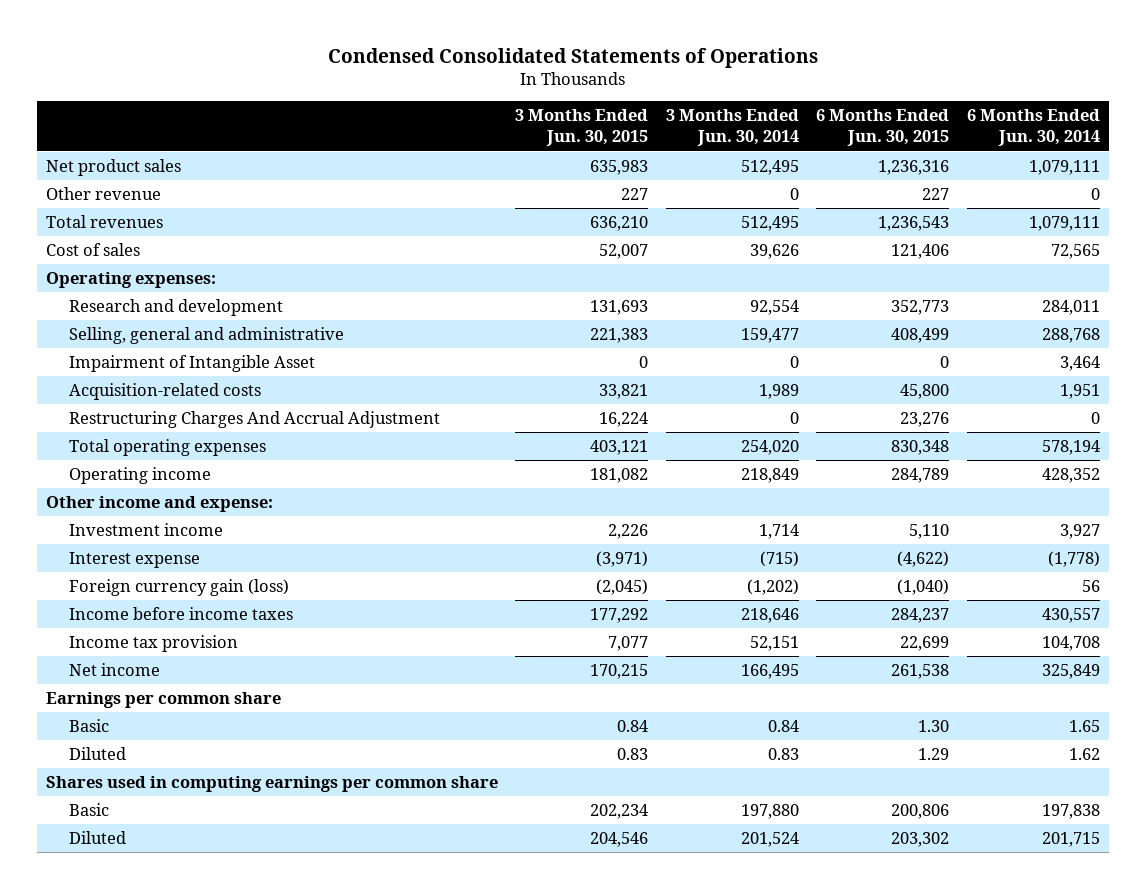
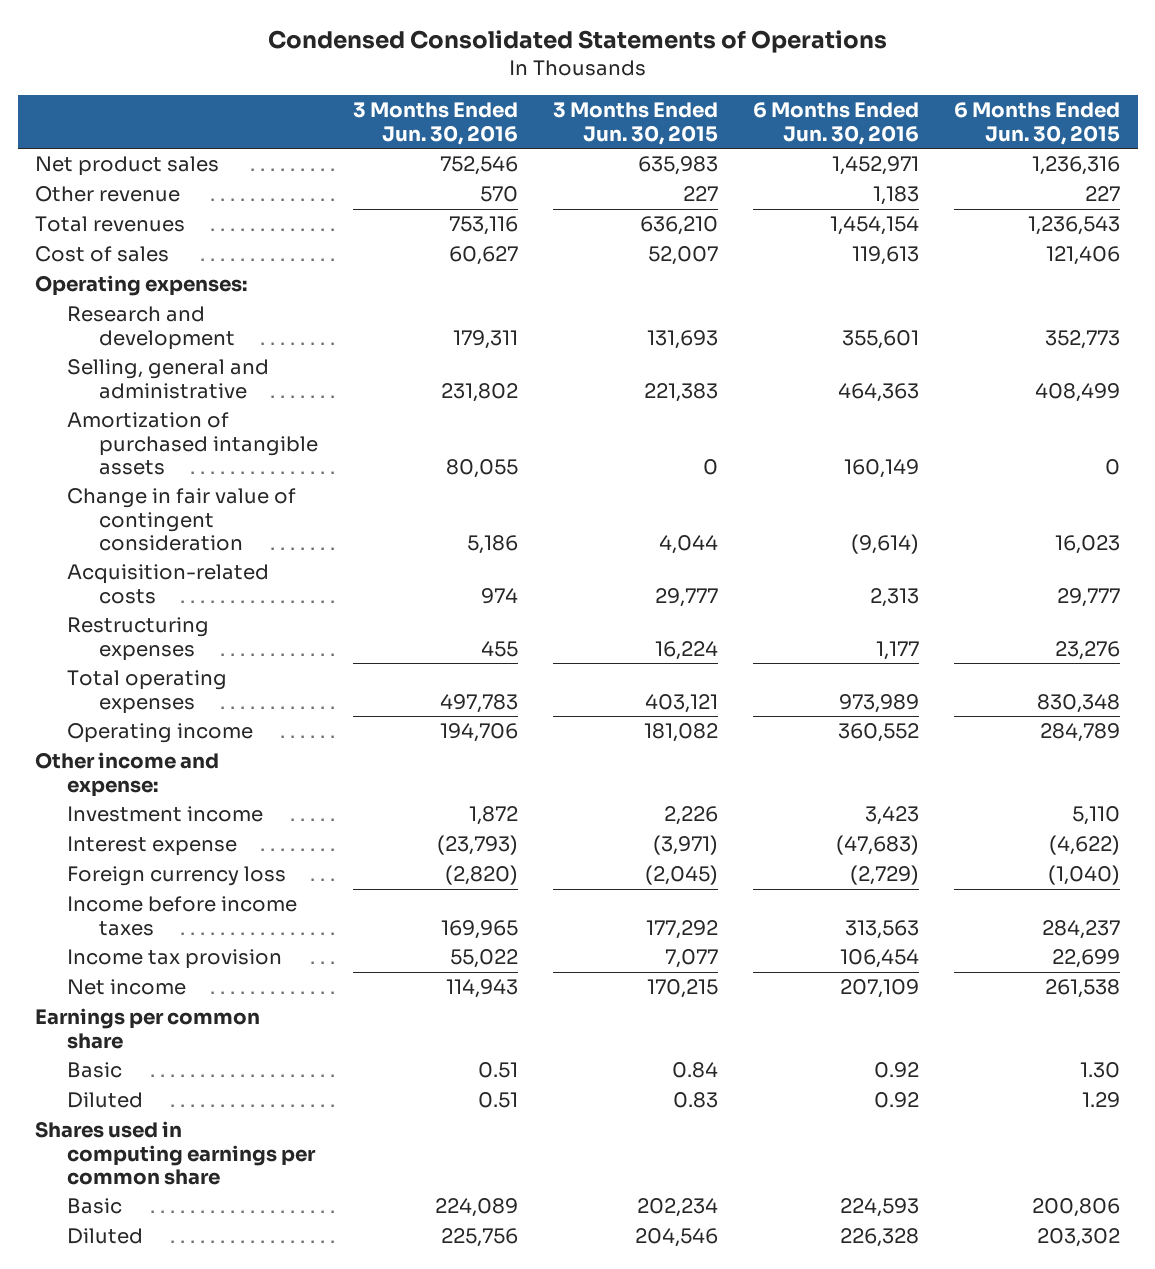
[665,109,799,147] 3 Months Ended Jun. 30, 2014 -> none
[967,109,1101,147] 6 Months Ended Jun. 30, 2014 -> none
none -> [352,102,518,145] 3 Months Ended Jun. 30, 2016
none -> [753,102,920,145] 6 Months Ended Jun. 30, 2016
[68,355,315,373] Impairment of Intangible Asset -> [66,412,318,475] Amortization of purchased intangible assets
none -> [66,488,296,551] Change in fair value of contingent consideration
[599,384,649,400] 33,821 -> [654,587,718,607] 29,777
[900,384,950,400] 45,800 -> [1057,587,1121,607] 29,777
[68,411,440,429] Restructuring Charges And Accrual Adjustment -> [66,617,209,661] Restructuring expenses
[68,579,289,597] Foreign currency gain (loss) -> [66,866,286,887] Foreign currency loss

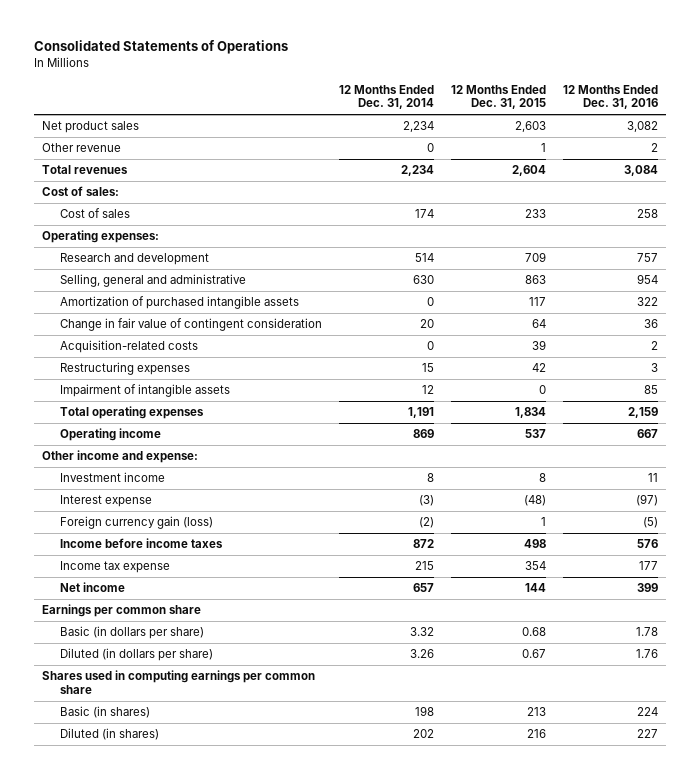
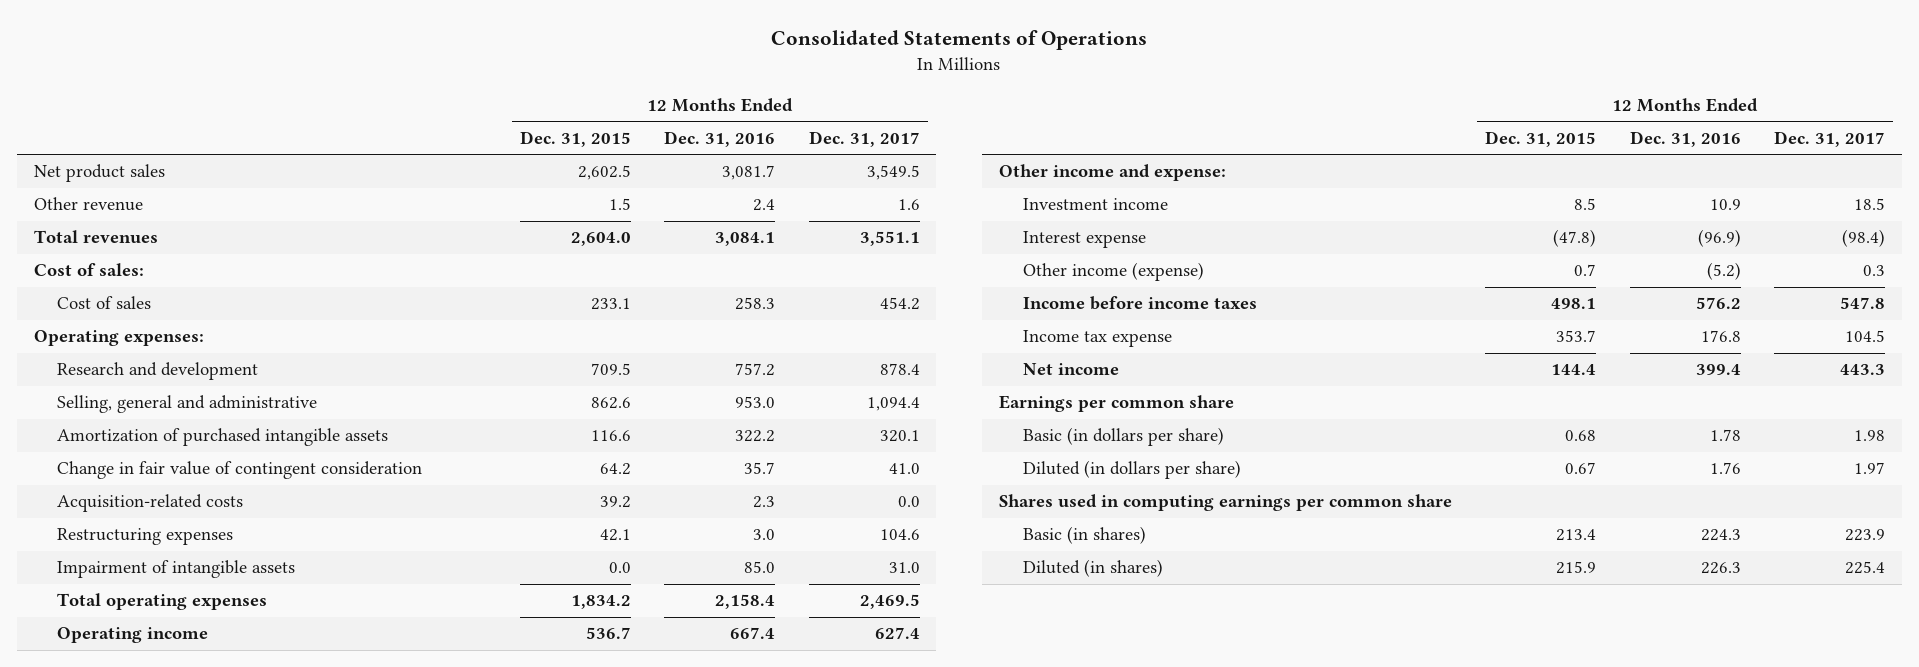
[338,84,434,110] 12 Months Ended Dec. 31, 2014 -> none
none -> [808,130,920,147] Dec. 31, 2017
[514,121,546,133] 2,603 -> [577,165,631,181] 2,602.5
[626,121,658,133] 3,082 -> [722,165,776,181] 3,081.7
[540,143,546,153] 1 -> [608,198,631,211] 1.5
[650,143,658,153] 2 -> [753,199,776,212] 2.4
[511,165,546,177] 2,604 -> [570,232,631,247] 2,604.0
[623,165,658,177] 3,084 -> [715,232,776,247] 3,084.1
[524,209,546,219] 233 -> [590,298,631,311] 233.1
[636,209,658,219] 258 -> [735,297,776,311] 258.3
[524,252,546,263] 709 -> [590,363,631,376] 709.5
[636,253,658,263] 757 -> [735,363,776,377] 757.2
[524,275,546,285] 863 -> [590,397,631,410] 862.6
[636,274,658,285] 954 -> [735,396,776,409] 953.0
[528,297,546,307] 117 -> [590,430,631,442] 116.6
[636,297,658,307] 322 -> [735,430,776,443] 322.2
[531,319,546,329] 64 -> [599,463,631,476] 64.2
[643,319,658,329] 36 -> [744,462,776,475] 35.7
[531,340,546,351] 39 -> [599,496,631,509] 39.2
[650,341,658,351] 2 -> [753,496,776,509] 2.3
[531,363,546,373] 42 -> [599,529,631,542] 42.1
[650,363,658,373] 3 -> [753,529,776,541] 3.0
[538,385,546,395] 0 -> [608,562,631,574] 0.0
[643,385,658,395] 85 -> [744,561,776,574] 85.0
[514,407,546,419] 1,834 -> [570,595,631,610] 1,834.2
[627,407,658,419] 2,159 -> [715,594,776,610] 2,158.4
[524,429,546,439] 537 -> [585,627,631,640] 536.7
[636,429,658,439] 667 -> [730,627,776,640] 667.4
[59,516,213,530] Foreign currency gain (loss) -> none
[538,473,546,483] 8 -> [1574,198,1597,211] 8.5
[647,473,658,483] 11 -> [1709,199,1741,211] 10.9
[523,495,546,507] (48) -> [1553,229,1597,248] (47.8)
[635,494,658,507] (97) -> [1697,229,1741,248] (96.9)
none -> [1022,262,1204,282] Other income (expense)
[523,539,546,549] 498 -> [1551,298,1597,310] 498.1
[636,539,658,549] 576 -> [1695,297,1741,310] 576.2
[524,561,546,571] 354 -> [1556,330,1597,343] 353.7
[638,561,658,571] 177 -> [1700,330,1741,343] 176.8
[524,583,546,593] 144 -> [1551,364,1597,376] 144.4
[636,583,658,593] 399 -> [1695,364,1741,376] 399.4
[526,707,546,717] 213 -> [1556,529,1597,542] 213.4
[636,707,658,717] 224 -> [1700,529,1741,542] 224.3
[526,729,546,739] 216 -> [1556,561,1597,575] 215.9
[636,729,658,739] 227 -> [1700,562,1741,575] 226.3

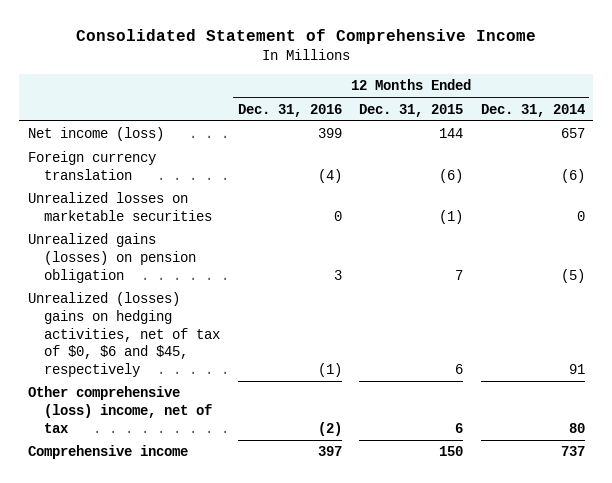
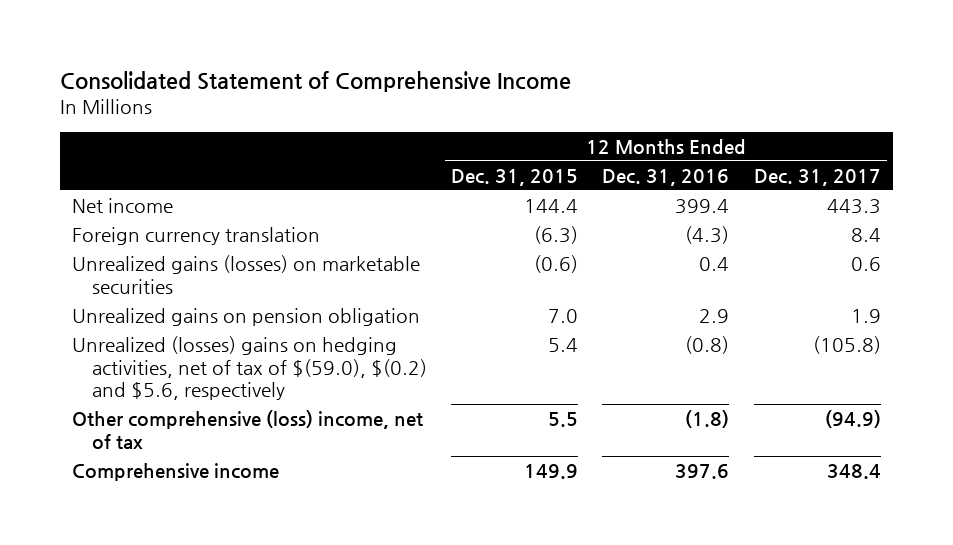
[480,103,585,117] Dec. 31, 2014 -> none
none -> [753,168,881,186] Dec. 31, 2017
[27,127,164,142] Net income (loss) -> [71,197,173,213] Net income
[317,128,342,139] 399 -> [675,198,730,214] 399.4
[439,128,464,139] 144 -> [523,198,578,213] 144.4
[317,169,342,184] (4) -> [685,225,730,244] (4.3)
[439,169,464,184] (6) -> [533,225,578,244] (6.3)
[27,192,213,222] Unrealized losses on marketable securities -> [71,254,420,294] Unrealized gains (losses) on marketable securities
[333,211,342,222] 0 -> [699,256,730,271] 0.4
[439,210,464,225] (1) -> [533,254,578,273] (0.6)
[27,233,197,283] Unrealized gains (losses) on pension obligation -> [71,307,420,326] Unrealized gains on pension obligation
[333,269,342,280] 3 -> [699,308,730,323] 2.9
[455,269,464,280] 7 -> [547,308,578,323] 7.0
[27,292,221,378] Unrealized (losses) gains on hedging activities, net of tax of $0, $6 and $45, respectively -> [71,335,427,401] Unrealized (losses) gains on hedging activities, net of tax of $(59.0), $(0.2) and $5.6, respectively
[317,363,342,378] (1) -> [685,335,730,354] (0.8)
[455,364,464,375] 6 -> [547,337,578,352] 5.4
[317,421,342,436] (2) -> [685,409,730,428] (1.8)
[455,422,464,433] 6 -> [547,411,578,427] 5.5
[317,446,342,457] 397 -> [675,463,730,479] 397.6
[439,446,464,457] 150 -> [523,463,578,479] 149.9

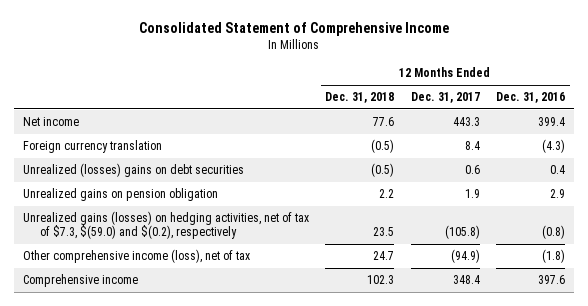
[450,168,578,186] Dec. 31, 2015 -> none
none -> [325,92,395,104] Dec. 31, 2018
[71,254,420,294] Unrealized gains (losses) on marketable securities -> [22,163,244,178] Unrealized (losses) gains on debt securities
[71,335,427,401] Unrealized (losses) gains on hedging activities, net of tax of $(59.0), $(0.2) and $5.6, respectively -> [22,211,309,240] Unrealized gains (losses) on hedging activities, net of tax of $7.3, $(59.0) and $(0.2), respectively
[71,409,423,449] Other comprehensive (loss) income, net of tax -> [22,249,250,264] Other comprehensive income (loss), net of tax

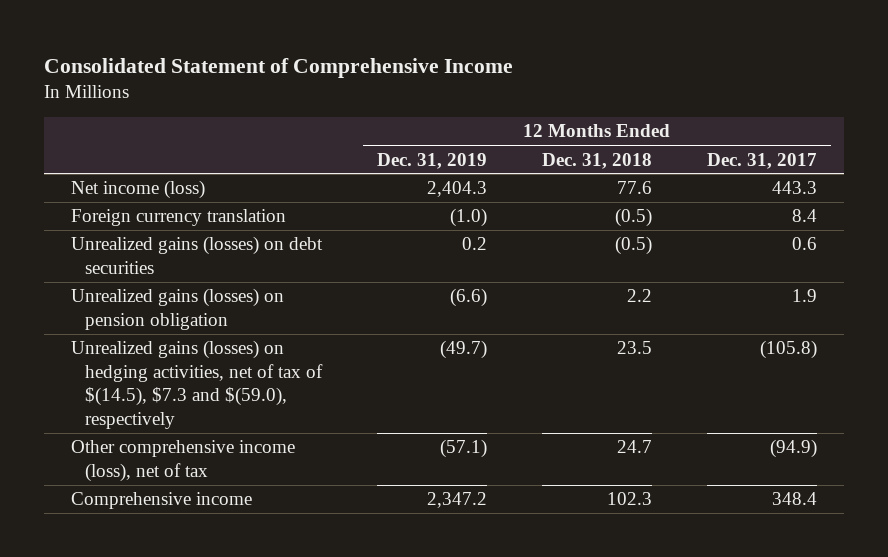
[496,92,566,104] Dec. 31, 2016 -> none
none -> [376,152,487,169] Dec. 31, 2019
[22,117,79,127] Net income -> [70,180,205,200] Net income (loss)
[22,163,244,178] Unrealized (losses) gains on debt securities -> [70,236,323,274] Unrealized gains (losses) on debt securities
[22,188,218,202] Unrealized gains on pension obligation -> [70,288,284,330] Unrealized gains (losses) on pension obligation
[22,211,309,240] Unrealized gains (losses) on hedging activities, net of tax of $7.3, $(59.0) and $(0.2), respectively -> [70,340,323,429] Unrealized gains (losses) on hedging activities, net of tax of $(14.5), $7.3 and $(59.0), respectively

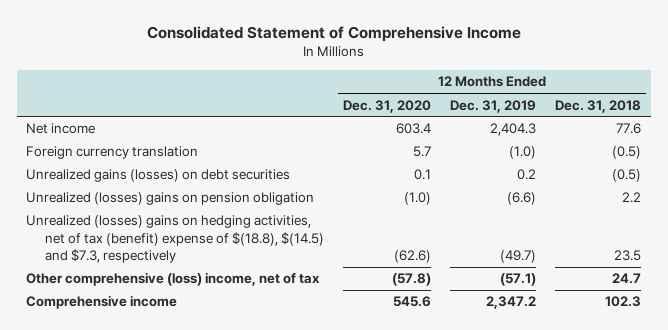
[706,152,817,169] Dec. 31, 2017 -> none
none -> [343,99,432,113] Dec. 31, 2020
[70,180,205,200] Net income (loss) -> [26,123,96,135] Net income
[70,288,284,330] Unrealized gains (losses) on pension obligation -> [26,192,315,206] Unrealized (losses) gains on pension obligation
[70,340,323,429] Unrealized gains (losses) on hedging activities, net of tax of $(14.5), $7.3 and $(59.0), respectively -> [26,215,325,264] Unrealized (losses) gains on hedging activities, net of tax (benefit) expense of $(18.8), $(14.5) and $7.3, respectively
[70,440,295,482] Other comprehensive income (loss), net of tax -> [26,272,321,287] Other comprehensive (loss) income, net of tax

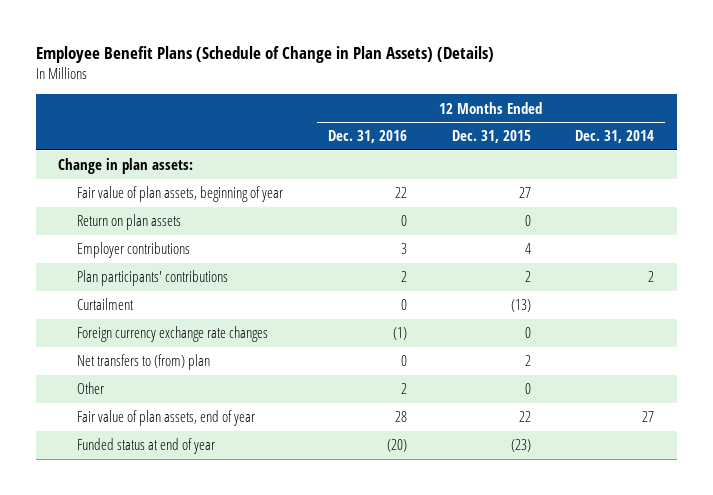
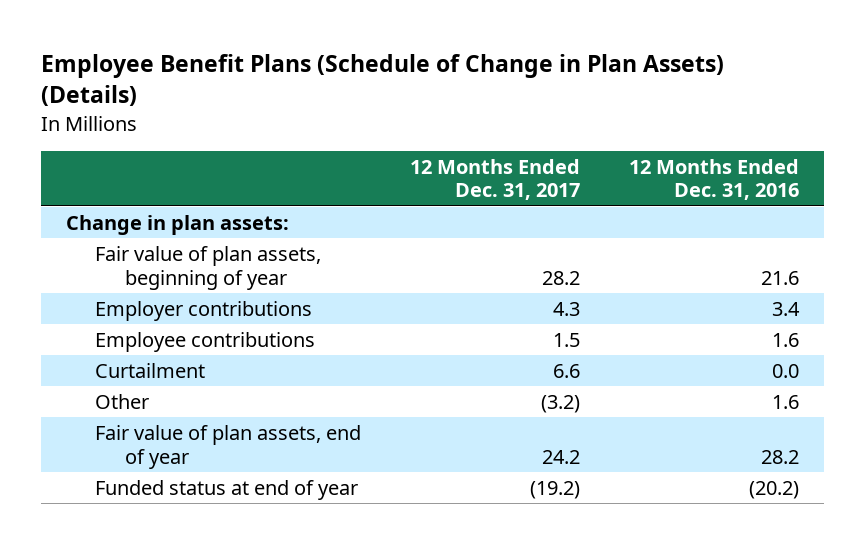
[451,130,531,144] Dec. 31, 2015 -> none
[575,130,655,144] Dec. 31, 2014 -> none
none -> [410,158,581,201] 12 Months Ended Dec. 31, 2017
[77,214,182,231] Return on plan assets -> none
[77,270,229,287] Plan participants' contributions -> none
[77,326,269,343] Foreign currency exchange rate changes -> none
[77,354,211,371] Net transfers to (from) plan -> none
[394,187,407,199] 22 -> [761,270,800,285] 21.6
[400,243,407,255] 3 -> [772,301,801,316] 3.4
none -> [95,331,316,352] Employee contributions
[400,299,407,311] 0 -> [772,363,800,378] 0.0
[400,383,407,395] 2 -> [772,394,800,409] 1.6
[394,411,407,423] 28 -> [761,449,800,464] 28.2
[386,439,407,453] (20) -> [749,480,800,499] (20.2)

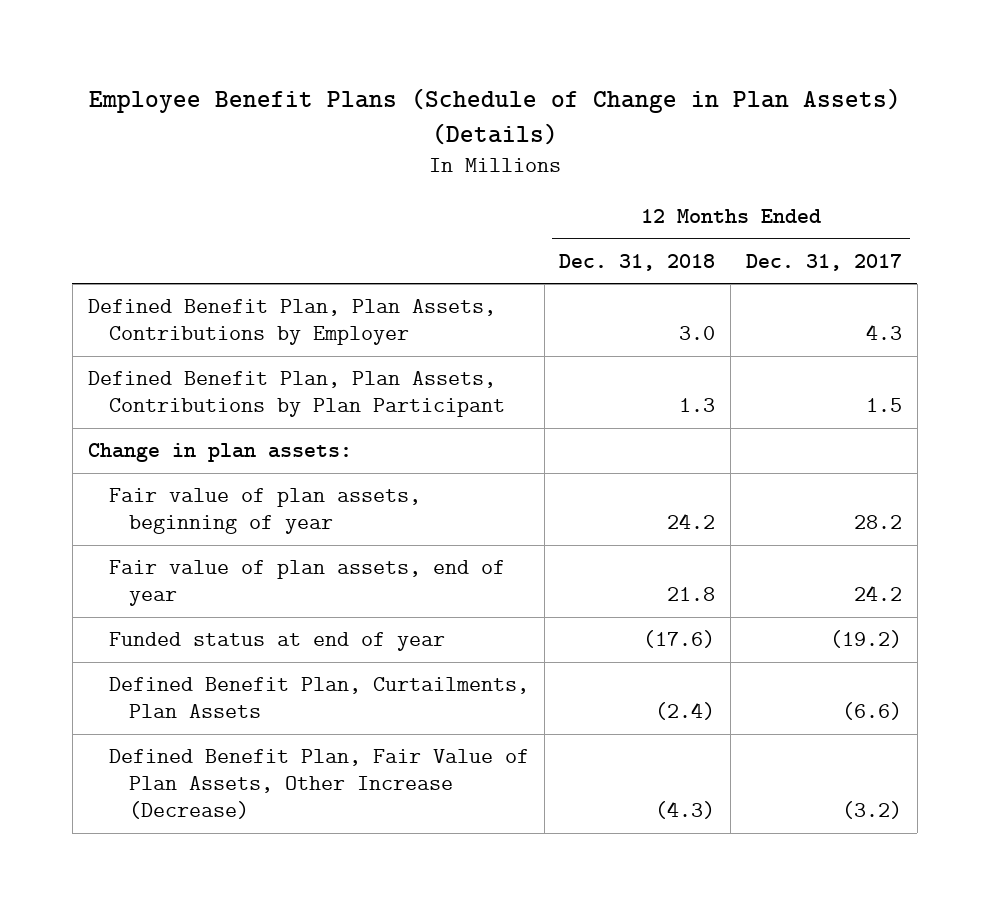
[629,158,800,201] 12 Months Ended Dec. 31, 2016 -> none
none -> [559,253,716,271] Dec. 31, 2018
none -> [87,299,496,346] Defined Benefit Plan, Plan Assets, Contributions by Employer
none -> [87,371,505,418] Defined Benefit Plan, Plan Assets, Contributions by Plan Participant
[95,300,313,321] Employer contributions -> none
[95,331,316,352] Employee contributions -> none
[95,362,206,378] Curtailment -> none
[95,393,150,409] Other -> none
none -> [108,677,529,719] Defined Benefit Plan, Curtailments, Plan Assets
none -> [108,749,529,820] Defined Benefit Plan, Fair Value of Plan Assets, Other Increase (Decrease)

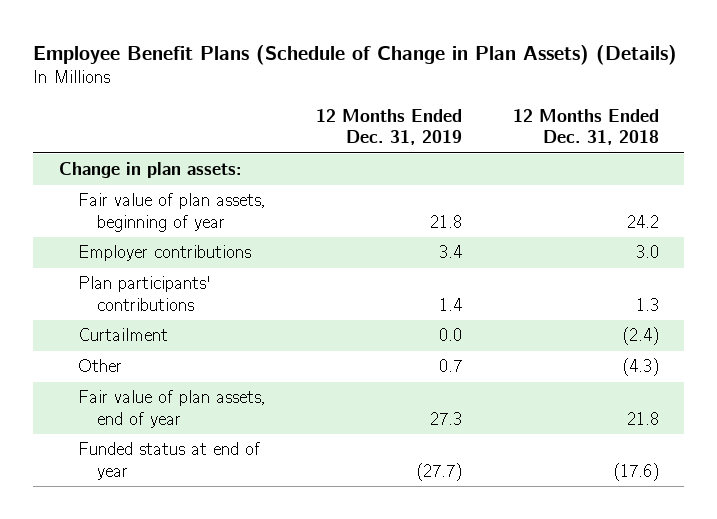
[746,253,903,271] Dec. 31, 2017 -> none
none -> [316,109,463,146] 12 Months Ended Dec. 31, 2019
[87,299,496,346] Defined Benefit Plan, Plan Assets, Contributions by Employer -> none
[87,371,505,418] Defined Benefit Plan, Plan Assets, Contributions by Plan Participant -> none
none -> [77,245,251,262] Employer contributions
none -> [77,276,211,311] Plan participants' contributions
none -> [77,328,168,342] Curtailment
none -> [77,359,122,373] Other
[108,677,529,719] Defined Benefit Plan, Curtailments, Plan Assets -> none
[108,749,529,820] Defined Benefit Plan, Fair Value of Plan Assets, Other Increase (Decrease) -> none

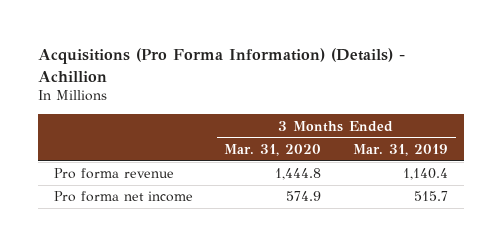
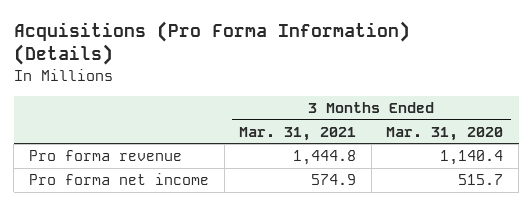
[38,47,406,82] Acquisitions (Pro Forma Information) (Details) - Achillion -> [13,21,410,66] Acquisitions (Pro Forma Information) (Details)
[352,143,448,156] Mar. 31, 2019 -> none
none -> [239,126,357,141] Mar. 31, 2021
[275,168,322,181] 1,444.8 -> [440,150,504,166] 1,140.4
[286,191,322,202] 574.9 -> [458,174,504,186] 515.7

